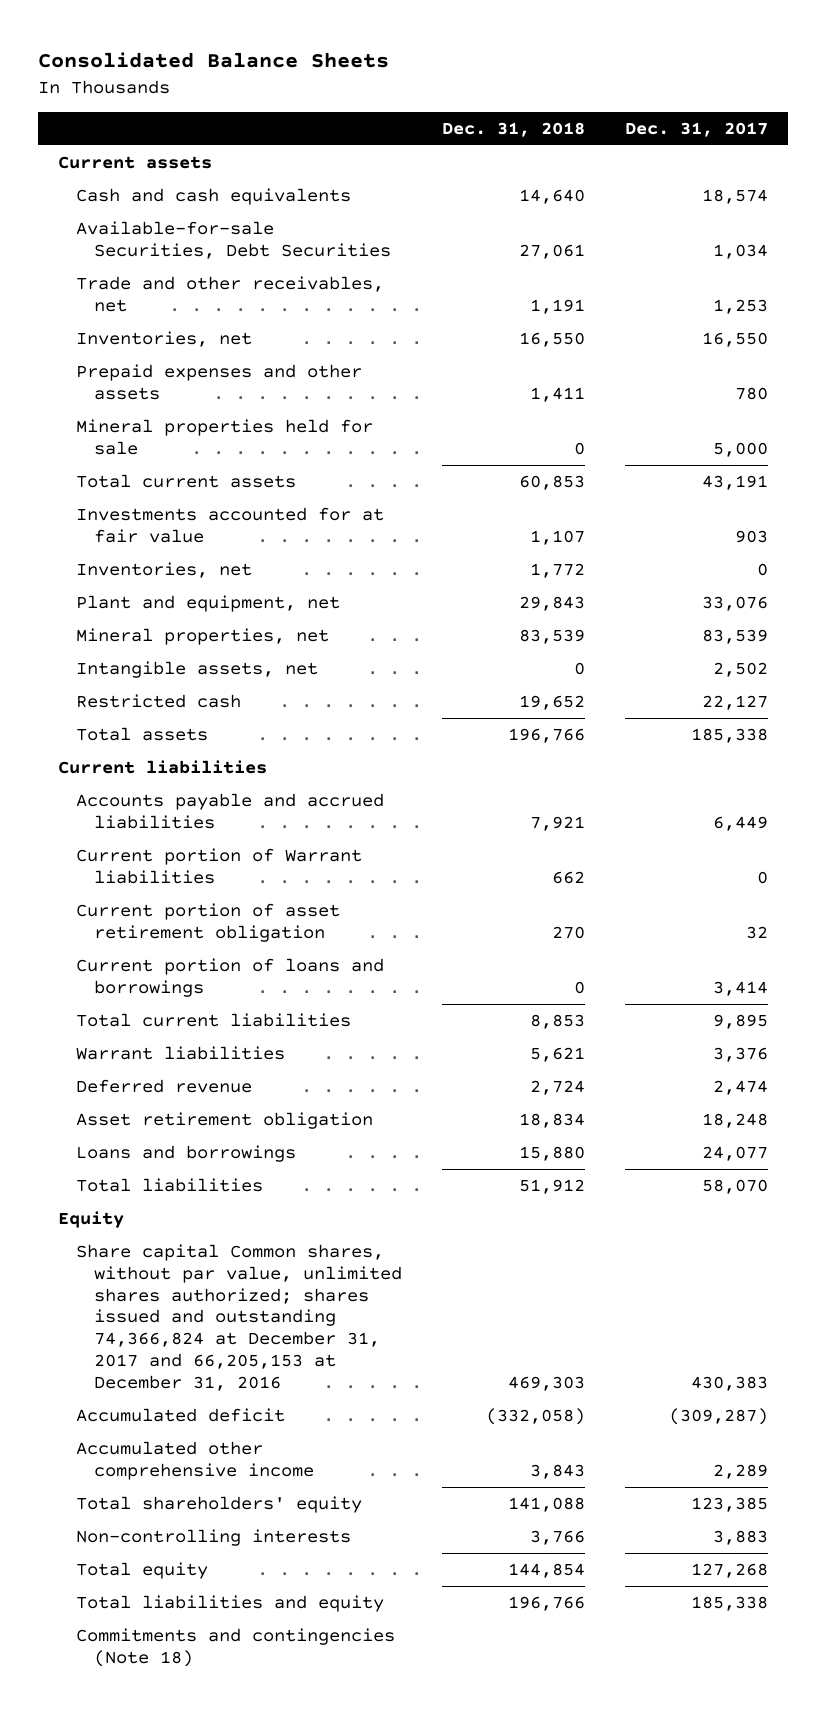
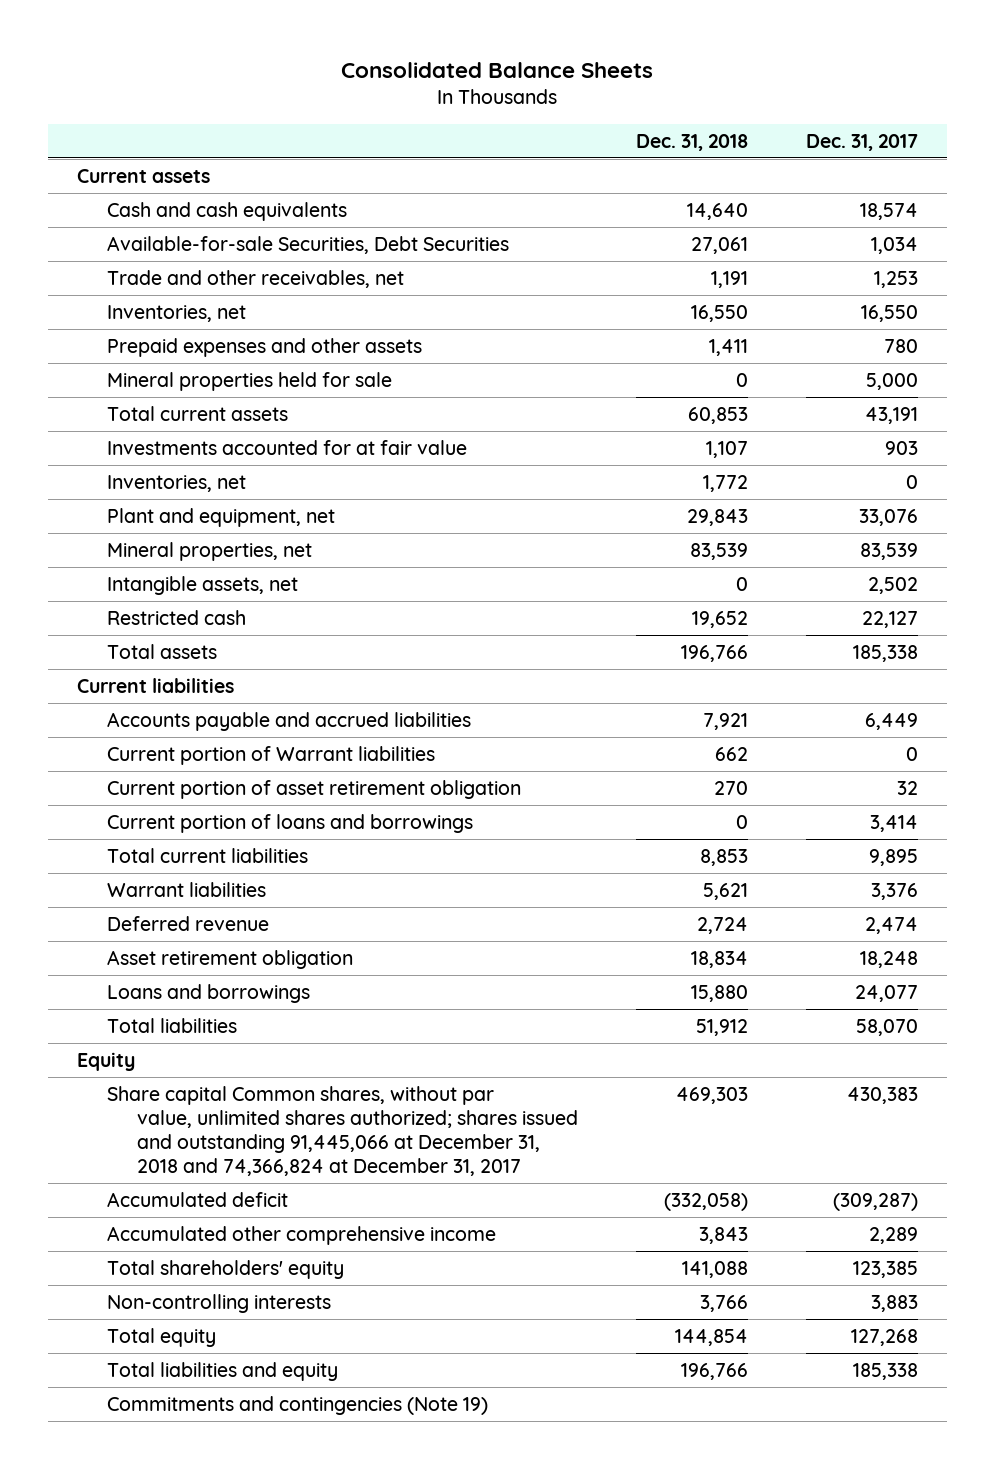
[76,1243,403,1392] Share capital Common shares, without par value, unlimited shares authorized; shares issued and outstanding 74,366,824 at December 31, 2017 and 66,205,153 at December 31, 2016 -> [106,1085,578,1177] Share capital Common shares, without par value, unlimited shares authorized; shares issued and outstanding 91,445,066 at December 31, 2018 and 74,366,824 at December 31, 2017
[76,1627,396,1667] Commitments and contingencies (Note 18) -> [106,1395,488,1415] Commitments and contingencies (Note 19)

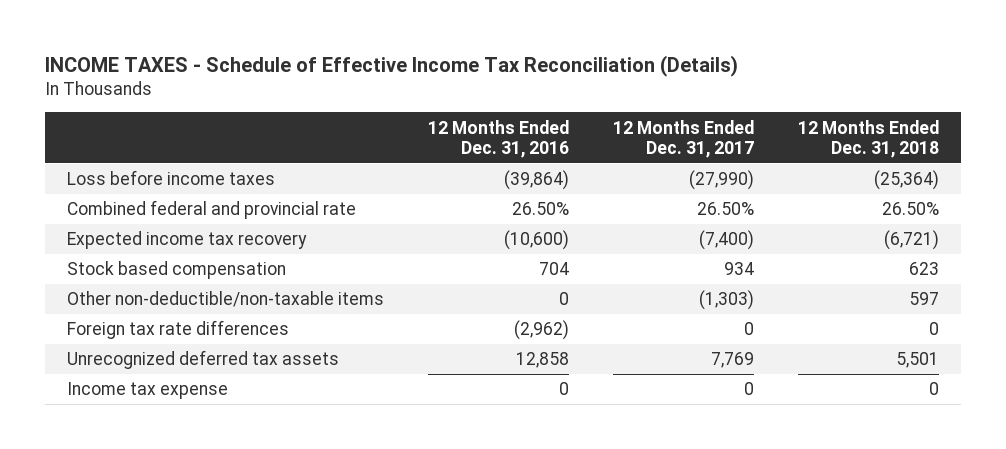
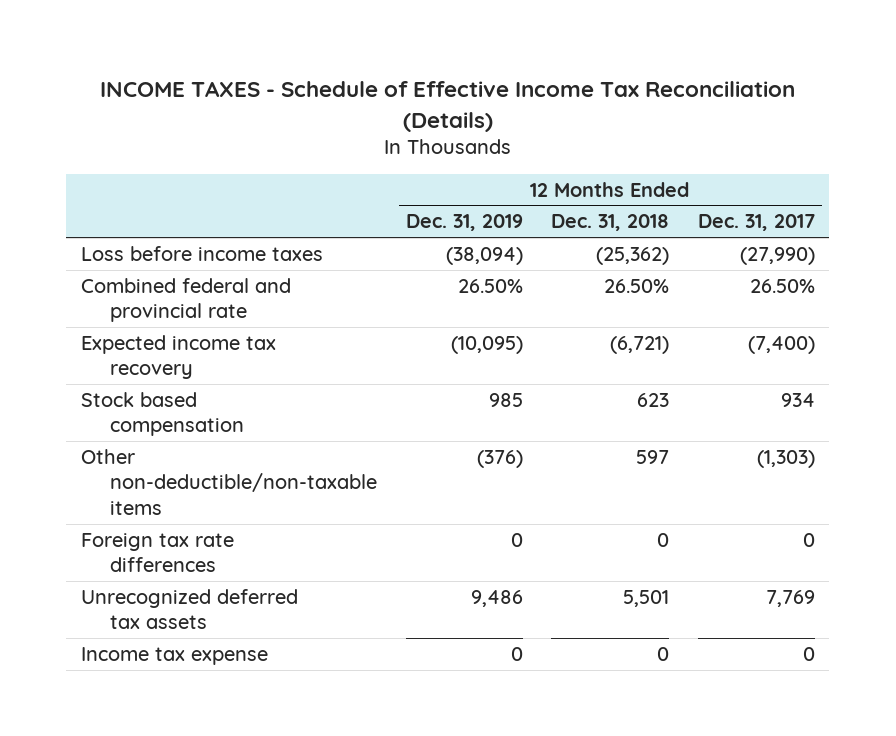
[427,119,569,158] 12 Months Ended Dec. 31, 2016 -> none
none -> [405,214,523,232] Dec. 31, 2019
[874,170,940,191] (25,364) -> [596,246,670,265] (25,362)

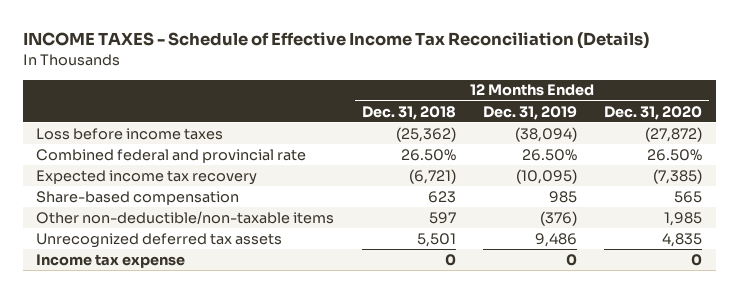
[698,214,816,232] Dec. 31, 2017 -> none
none -> [604,105,703,120] Dec. 31, 2020
[80,391,245,437] Stock based compensation -> [36,190,240,205] Share-based compensation
[80,532,234,573] Foreign tax rate differences -> none

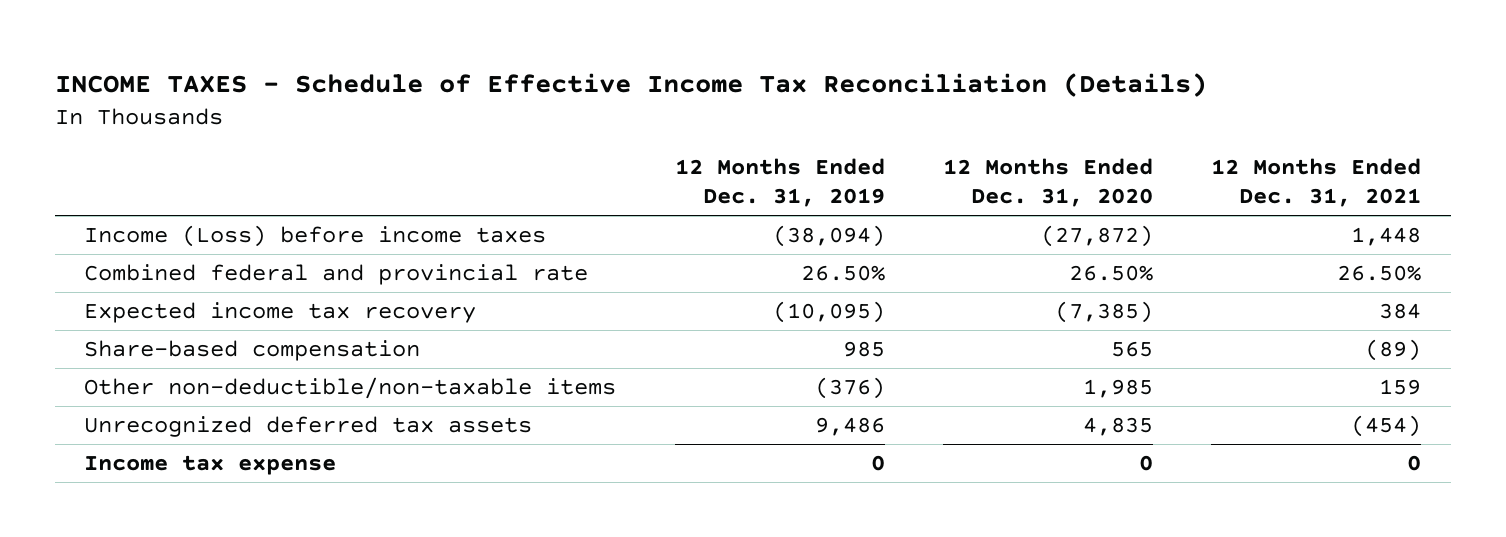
[361,105,456,120] Dec. 31, 2018 -> none
none -> [1211,157,1422,208] 12 Months Ended Dec. 31, 2021
[36,127,224,140] Loss before income taxes -> [84,224,547,247] Income (Loss) before income taxes

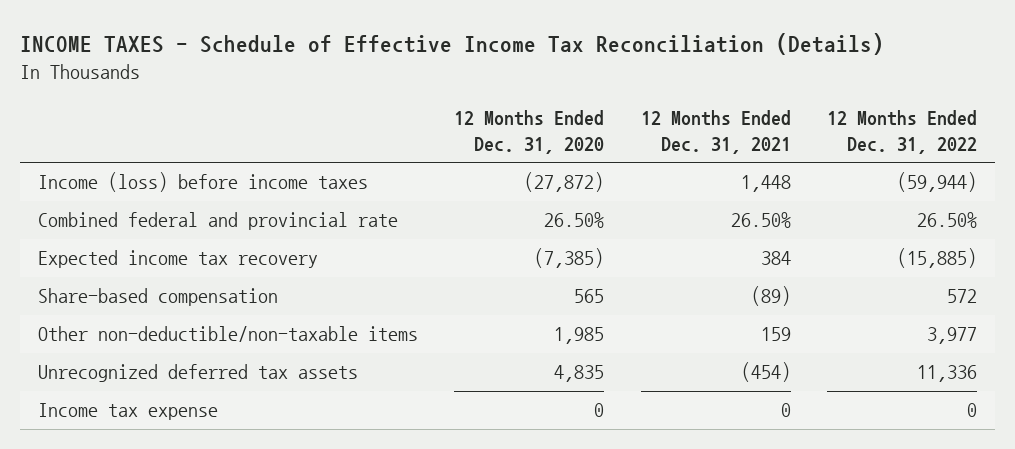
[674,157,885,208] 12 Months Ended Dec. 31, 2019 -> none
none -> [827,109,978,154] 12 Months Ended Dec. 31, 2022
[84,224,547,247] Income (Loss) before income taxes -> [37,172,368,193] Income (loss) before income taxes

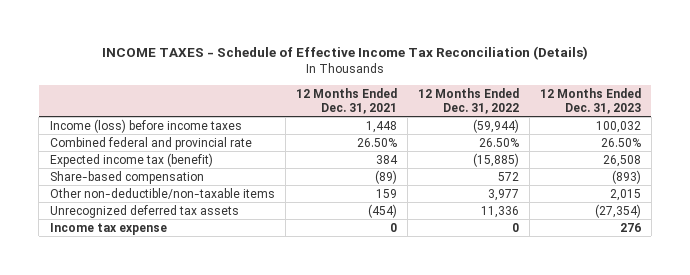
[454,109,605,154] 12 Months Ended Dec. 31, 2020 -> none
none -> [539,87,641,114] 12 Months Ended Dec. 31, 2023
[37,250,318,269] Expected income tax recovery -> [49,152,213,167] Expected income tax (benefit)

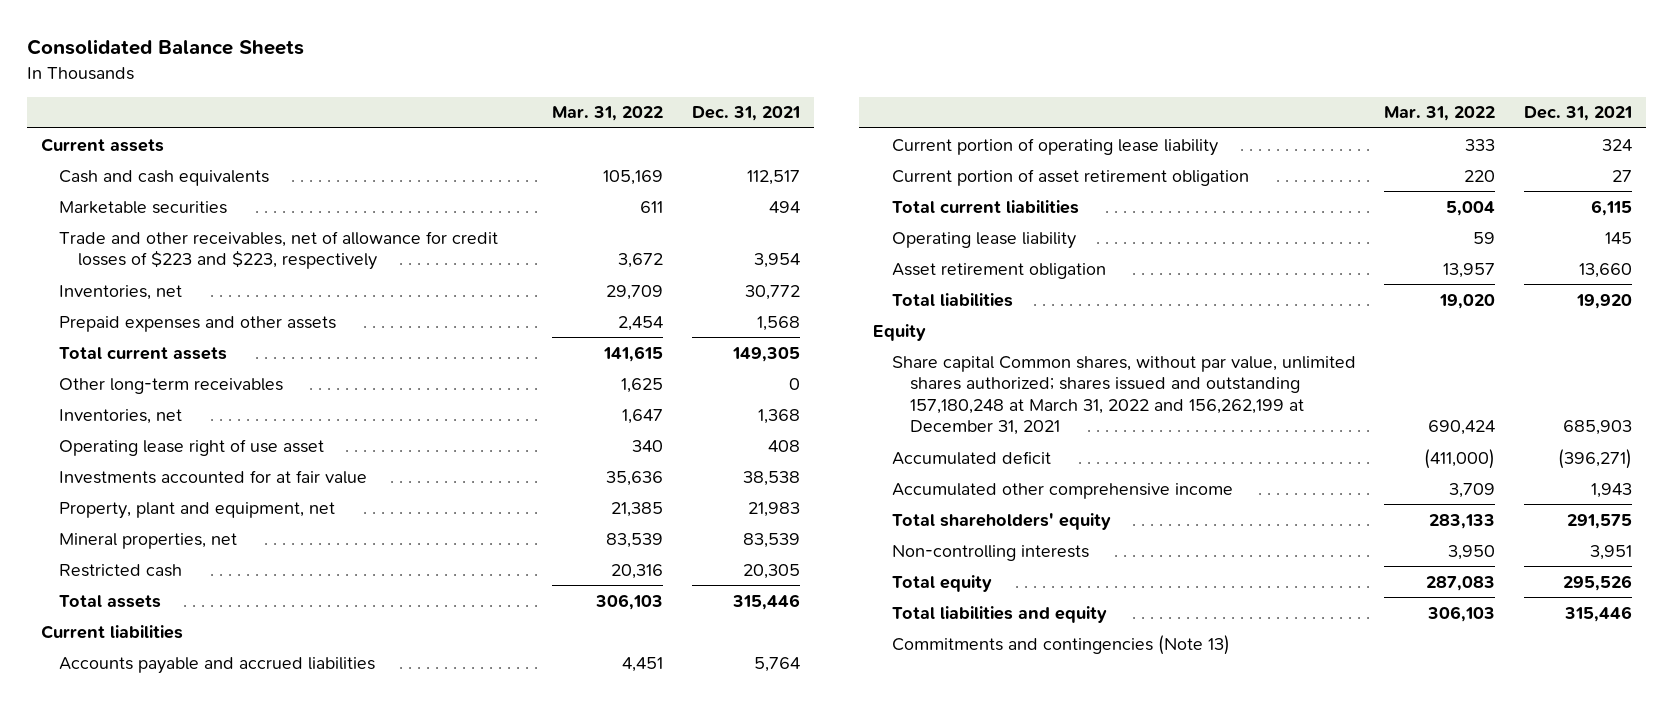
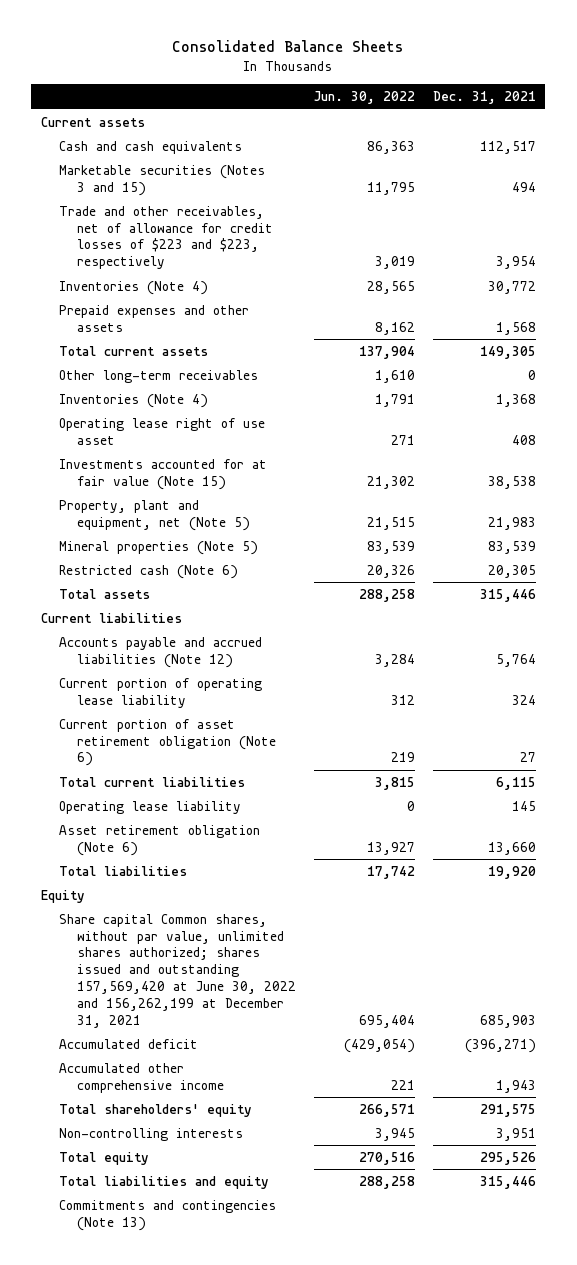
[551,106,663,122] Mar. 31, 2022 -> none
none -> [313,91,415,105] Jun. 30, 2022
[59,200,228,214] Marketable securities -> [58,164,265,196] Marketable securities (Notes 3 and 15)
[59,284,183,300] Inventories, net -> [58,280,208,295] Inventories (Note 4)
[59,408,183,424] Inventories, net -> [58,393,208,408] Inventories (Note 4)
[59,469,368,484] Investments accounted for at fair value -> [58,458,267,490] Investments accounted for at fair value (Note 15)
[59,501,336,519] Property, plant and equipment, net -> [58,499,250,531] Property, plant and equipment, net (Note 5)
[59,532,238,549] Mineral properties, net -> [58,540,258,555] Mineral properties (Note 5)
[59,563,183,577] Restricted cash -> [58,564,238,579] Restricted cash (Note 6)
[59,656,376,674] Accounts payable and accrued liabilities -> [58,636,262,668] Accounts payable and accrued liabilities (Note 12)
[891,168,1249,186] Current portion of asset retirement obligation -> [58,718,276,767] Current portion of asset retirement obligation (Note 6)
[891,262,1106,279] Asset retirement obligation -> [58,824,260,856] Asset retirement obligation (Note 6)
[891,355,1356,436] Share capital Common shares, without par value, unlimited shares authorized; shares issued and outstanding 157,180,248 at March 31, 2022 and 156,262,199 at December 31, 2021 -> [58,913,296,1028] Share capital Common shares, without par value, unlimited shares authorized; shares issued and outstanding 157,569,420 at June 30, 2022 and 156,262,199 at December 31, 2021

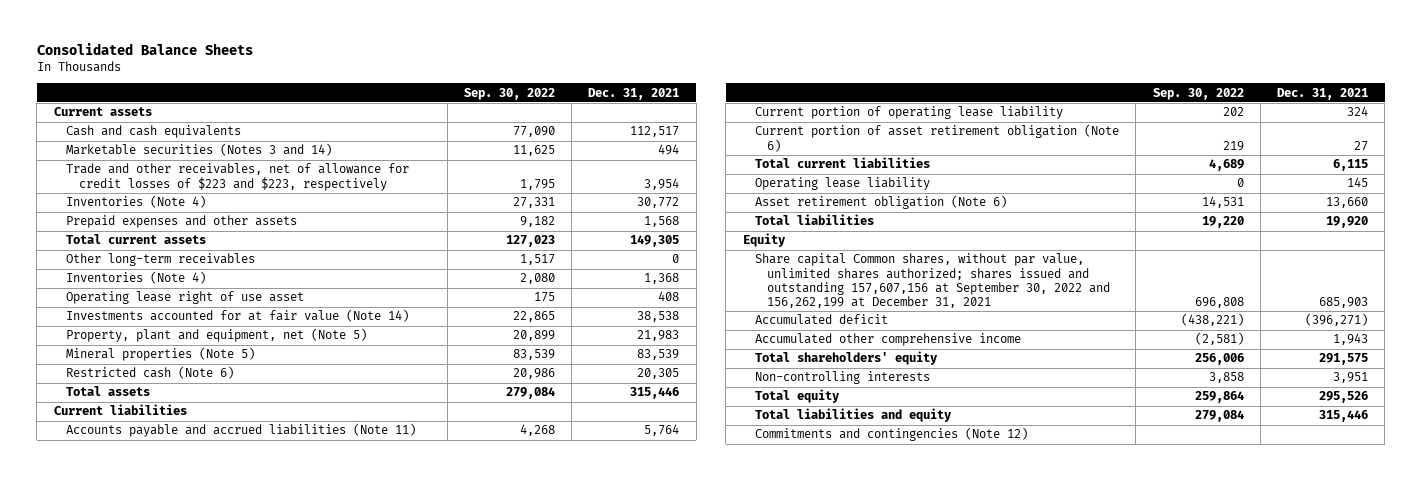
[313,91,415,105] Jun. 30, 2022 -> none
none -> [463,87,555,100] Sep. 30, 2022
[58,164,265,196] Marketable securities (Notes 3 and 15) -> [66,143,333,157] Marketable securities (Notes 3 and 14)
[58,458,267,490] Investments accounted for at fair value (Note 15) -> [66,309,410,323] Investments accounted for at fair value (Note 14)
[58,636,262,668] Accounts payable and accrued liabilities (Note 12) -> [66,423,417,438] Accounts payable and accrued liabilities (Note 11)
[58,913,296,1028] Share capital Common shares, without par value, unlimited shares authorized; shares issued and outstanding 157,569,420 at June 30, 2022 and 156,262,199 at December 31, 2021 -> [754,253,1111,308] Share capital Common shares, without par value, unlimited shares authorized; shares issued and outstanding 157,607,156 at September 30, 2022 and 156,262,199 at December 31, 2021
[58,1199,276,1231] Commitments and contingencies (Note 13) -> [754,427,1028,442] Commitments and contingencies (Note 12)

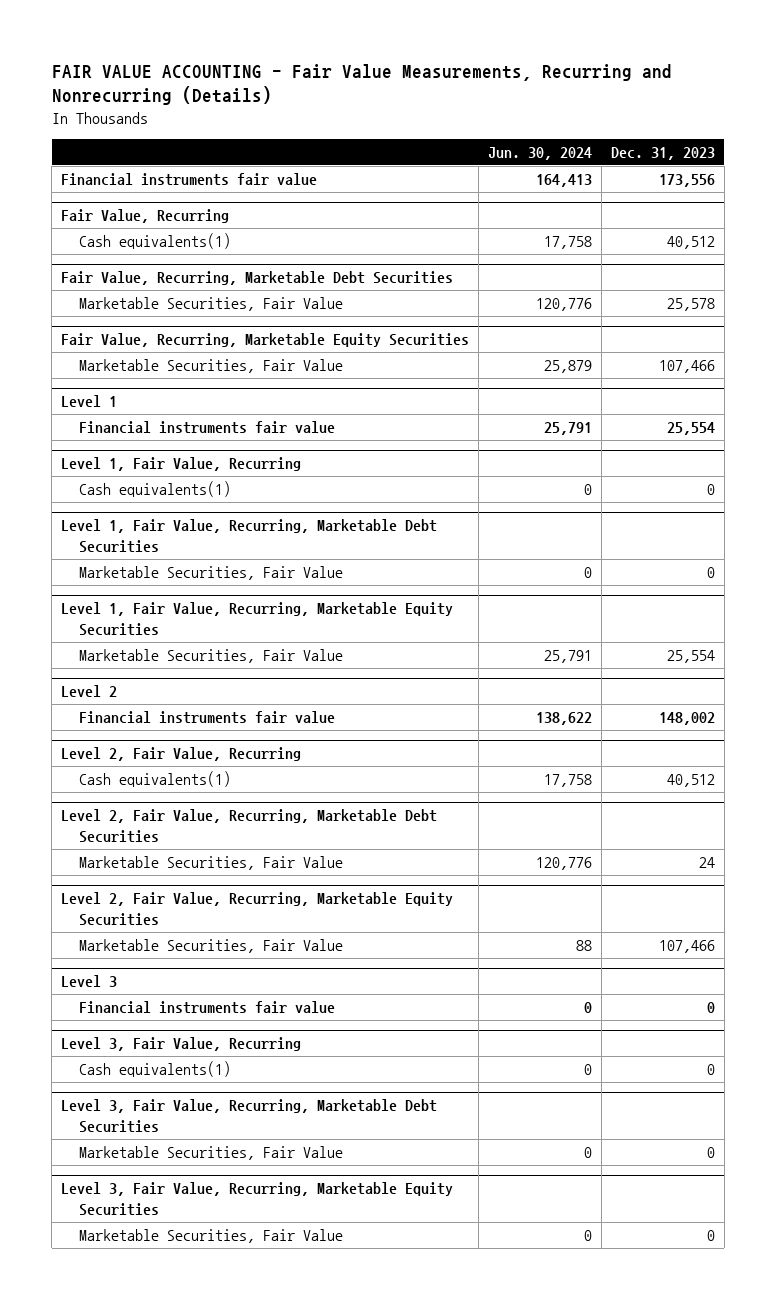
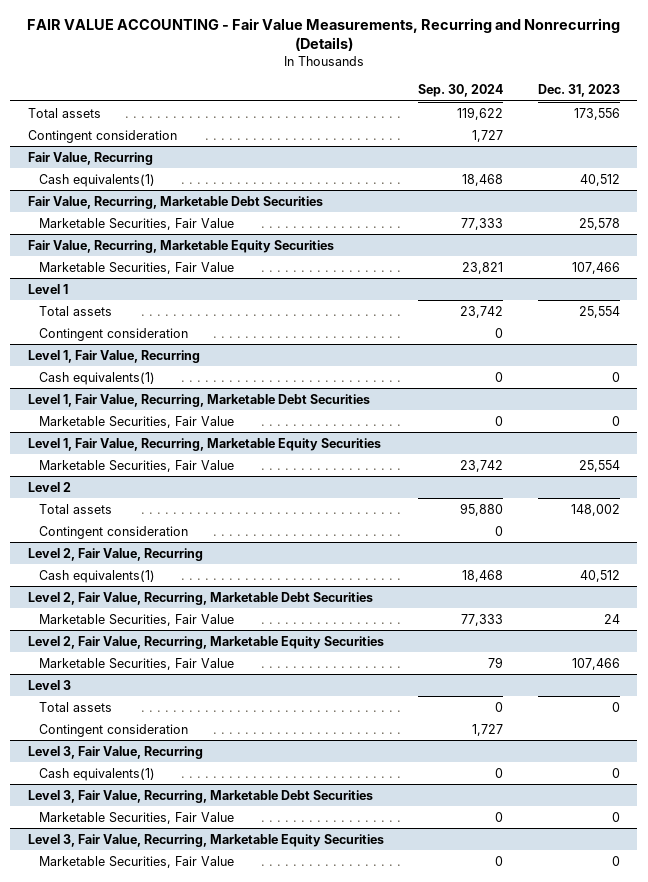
[487,146,592,160] Jun. 30, 2024 -> none
none -> [418,83,504,97] Sep. 30, 2024
[61,173,318,187] Financial instruments fair value -> [27,107,101,118] Total assets
none -> [27,129,177,143] Contingent consideration
[79,421,336,435] Financial instruments fair value -> [38,305,112,316] Total assets
none -> [38,327,188,341] Contingent consideration
[79,711,336,725] Financial instruments fair value -> [38,503,112,514] Total assets
none -> [38,525,188,539] Contingent consideration
[79,1001,336,1015] Financial instruments fair value -> none
none -> [38,701,112,712] Total assets
none -> [38,723,188,737] Contingent consideration

